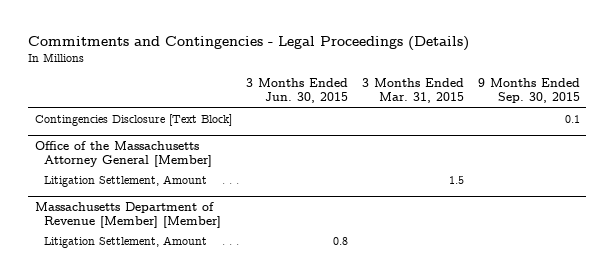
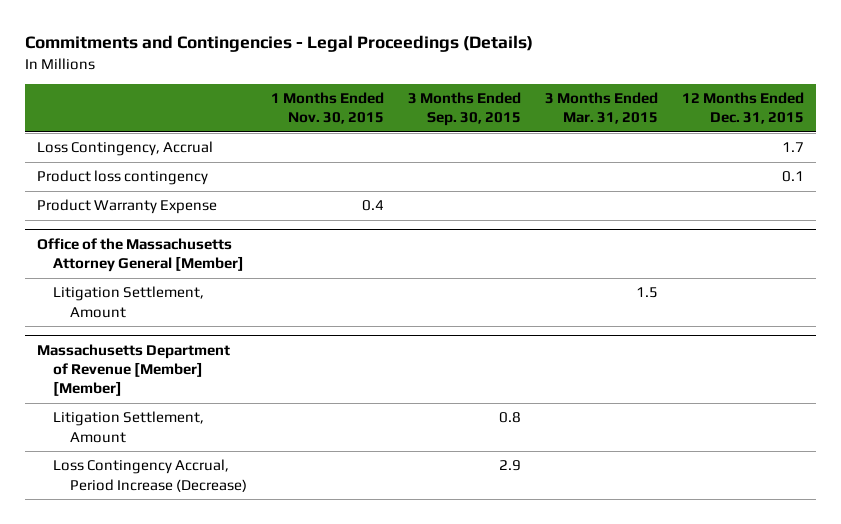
[245,78,348,104] 3 Months Ended Jun. 30, 2015 -> none
[477,78,580,104] 9 Months Ended Sep. 30, 2015 -> none
none -> [270,92,384,125] 1 Months Ended Nov. 30, 2015
none -> [407,92,521,127] 3 Months Ended Sep. 30, 2015
none -> [682,92,805,125] 12 Months Ended Dec. 31, 2015
none -> [37,141,214,157] Loss Contingency, Accrual
[34,114,232,127] Contingencies Disclosure [Text Block] -> [37,170,209,186] Product loss contingency
none -> [37,199,218,215] Product Warranty Expense
none -> [53,459,247,492] Loss Contingency Accrual, Period Increase (Decrease)

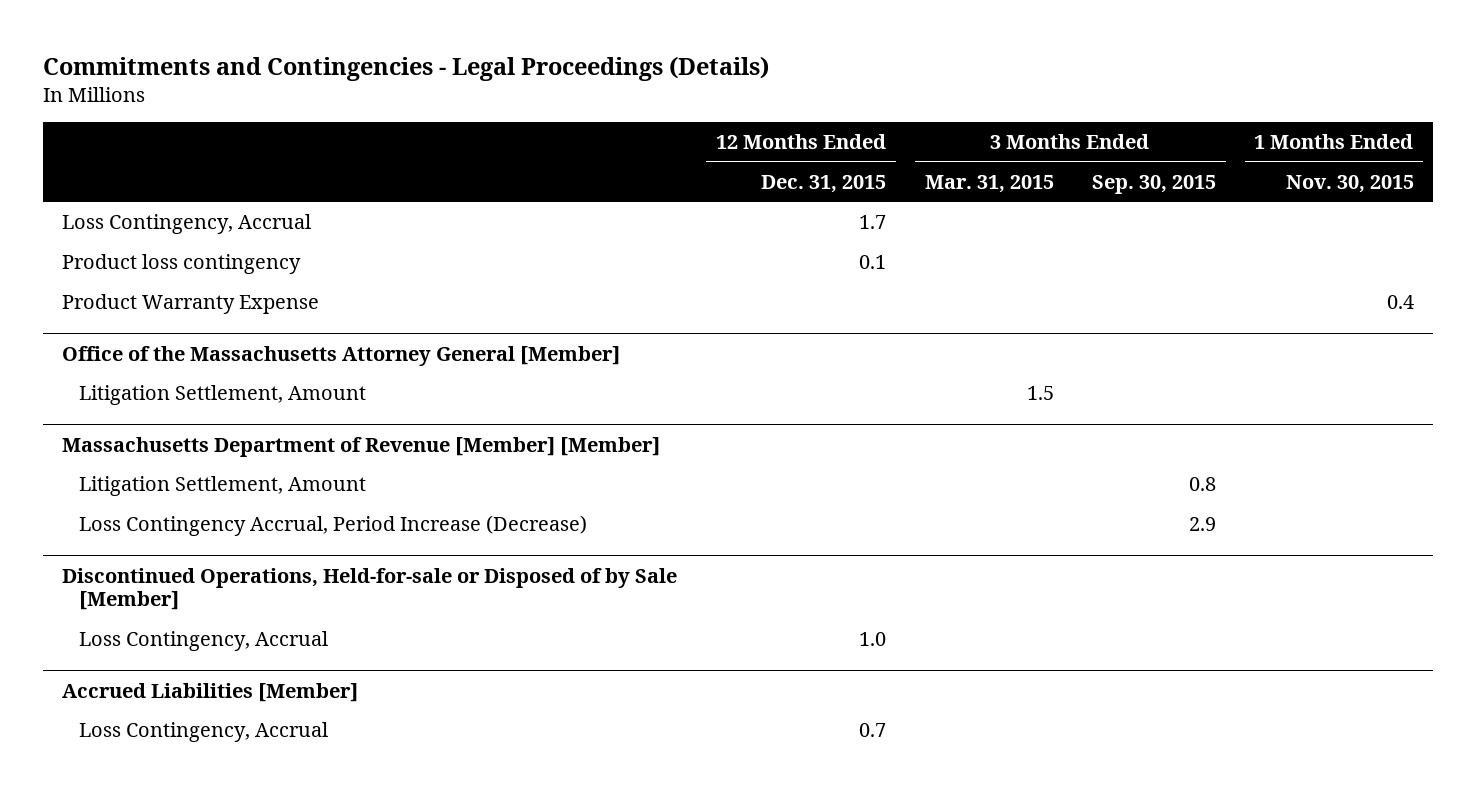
none -> [62,567,678,611] Discontinued Operations, Held-for-sale or Disposed of by Sale [Member]
none -> [79,631,329,652] Loss Contingency, Accrual
none -> [62,682,359,702] Accrued Liabilities [Member]
none -> [79,722,329,743] Loss Contingency, Accrual

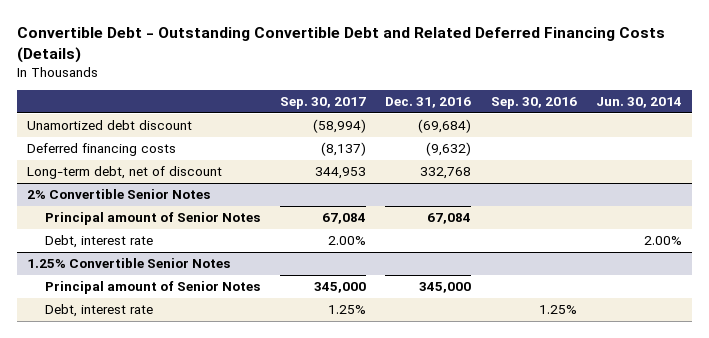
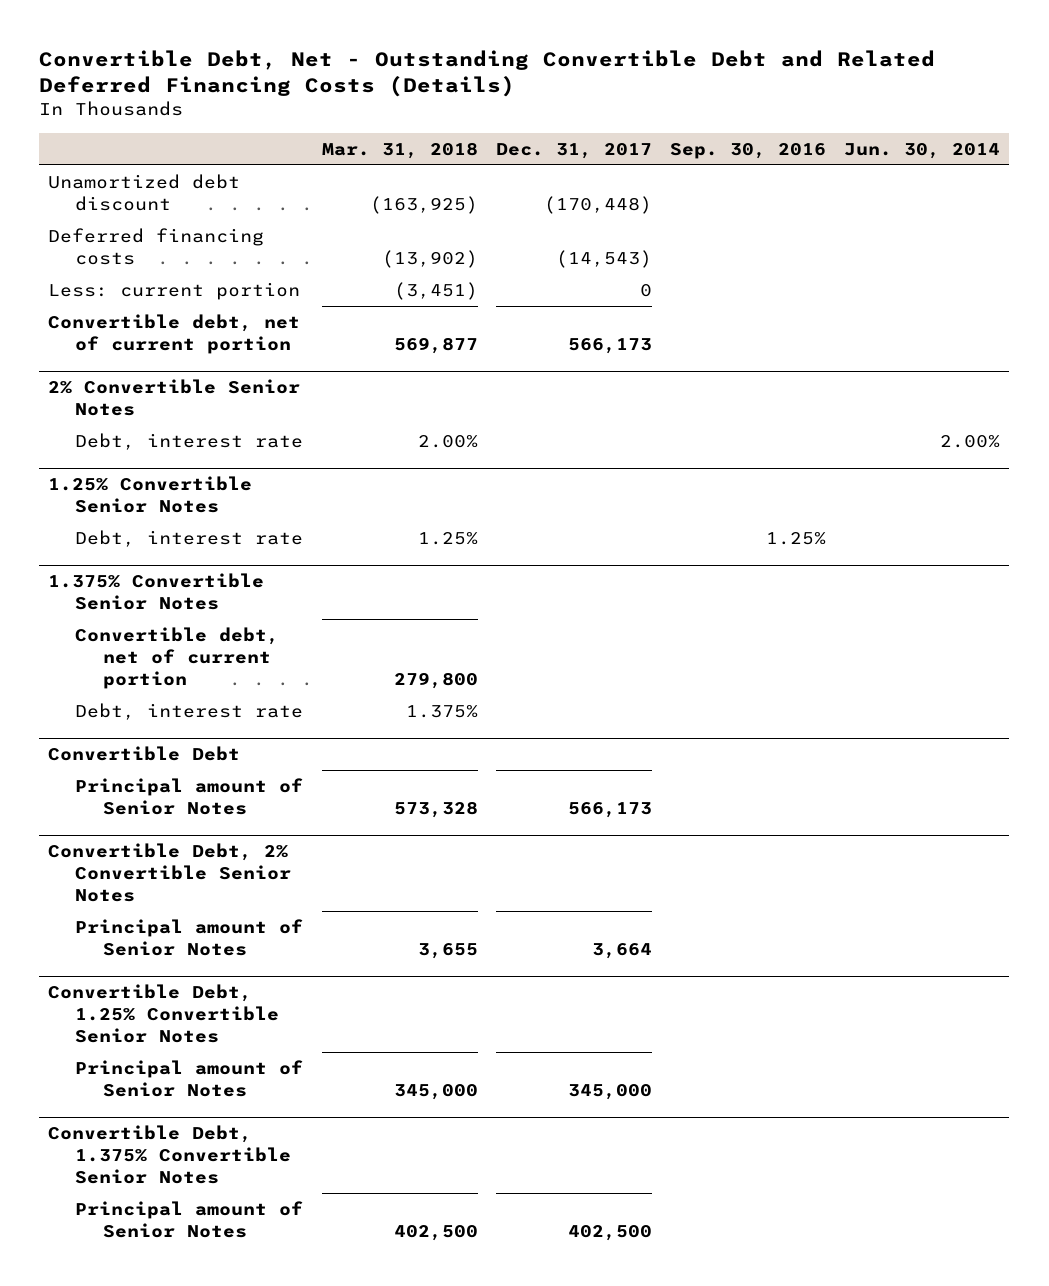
[17,27,666,63] Convertible Debt - Outstanding Convertible Debt and Related Deferred Financing Costs (Details) -> [39,49,936,98] Convertible Debt, Net - Outstanding Convertible Debt and Related Deferred Financing Costs (Details)
[279,97,366,110] Sep. 30, 2017 -> none
[385,97,472,109] Dec. 31, 2016 -> none
none -> [321,141,478,159] Mar. 31, 2018
none -> [495,142,652,159] Dec. 31, 2017
none -> [48,282,301,301] Less: current portion
[27,166,223,180] Long-term debt, net of discount -> [48,314,301,355] Convertible debt, net of current portion
[45,212,261,226] Principal amount of Senior Notes -> none
[45,281,261,295] Principal amount of Senior Notes -> none
none -> [48,573,265,611] 1.375% Convertible Senior Notes
none -> [75,627,280,690] Convertible debt, net of current portion
none -> [75,703,304,721] Debt, interest rate
none -> [48,746,241,762] Convertible Debt
none -> [75,778,304,816] Principal amount of Senior Notes
none -> [48,843,292,903] Convertible Debt, 2% Convertible Senior Notes
none -> [75,919,304,957] Principal amount of Senior Notes
none -> [48,984,280,1044] Convertible Debt, 1.25% Convertible Senior Notes
none -> [75,1060,304,1098] Principal amount of Senior Notes
none -> [48,1125,292,1185] Convertible Debt, 1.375% Convertible Senior Notes
none -> [75,1201,304,1239] Principal amount of Senior Notes

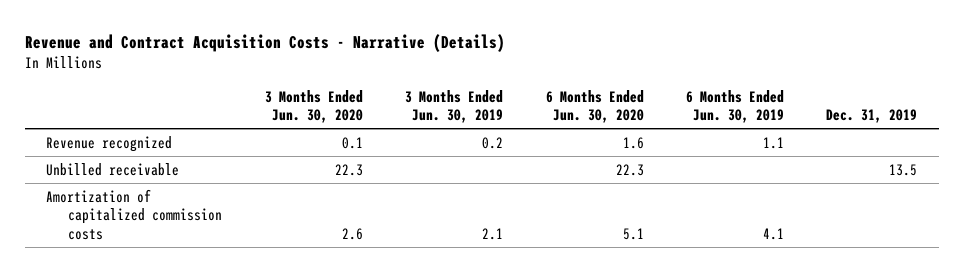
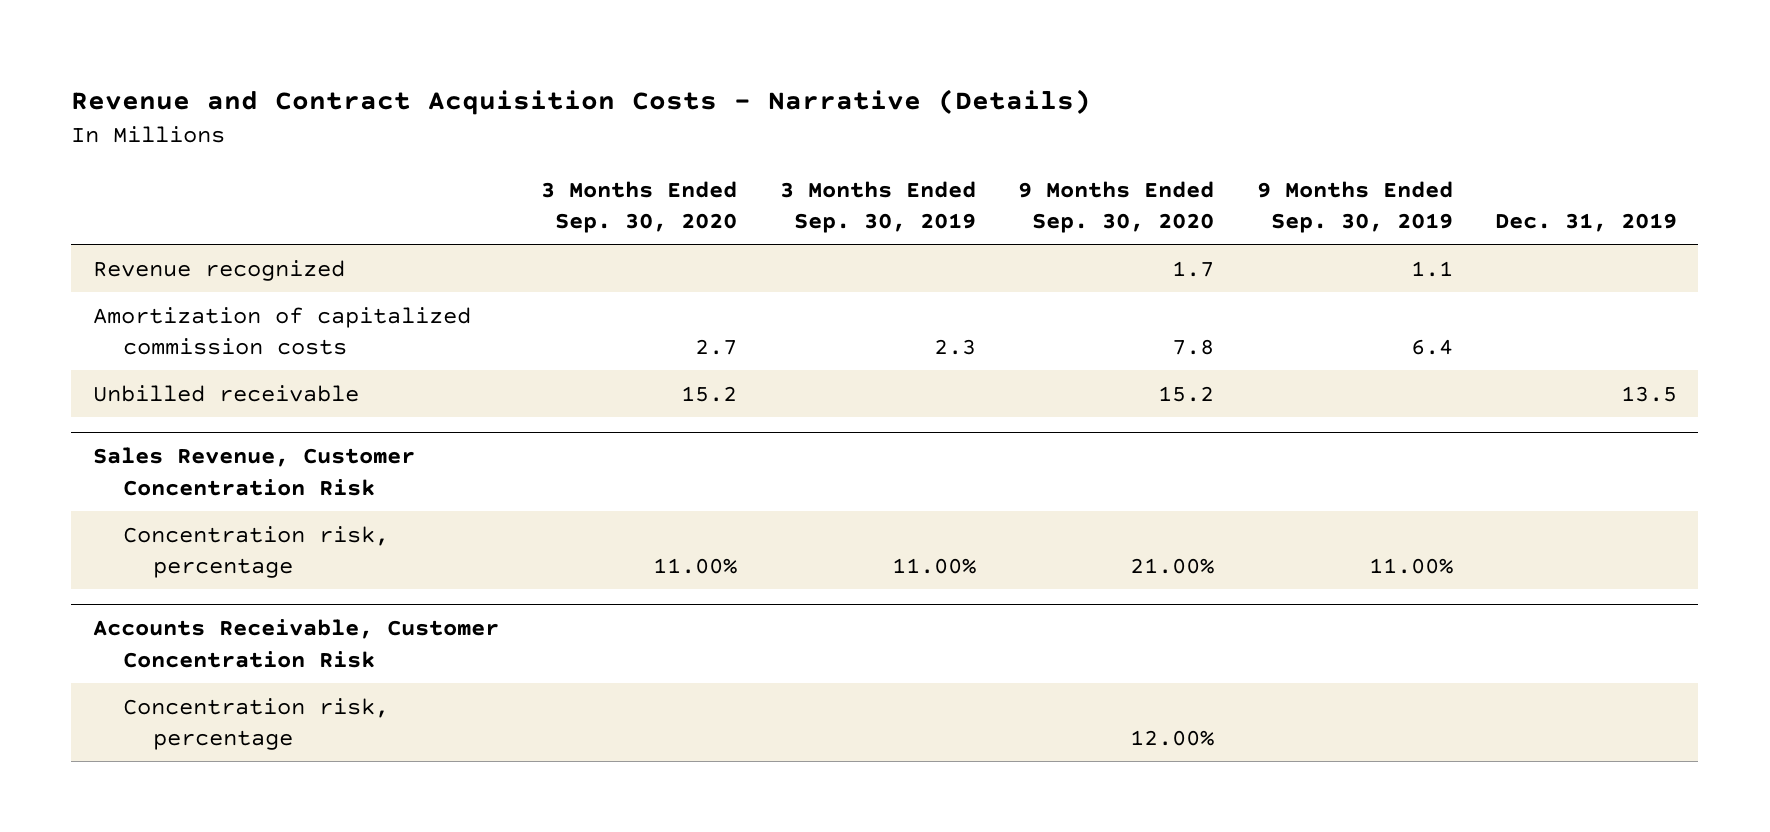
[264,89,363,124] 3 Months Ended Jun. 30, 2020 -> none
[405,89,504,124] 3 Months Ended Jun. 30, 2019 -> none
[545,89,644,124] 6 Months Ended Jun. 30, 2020 -> none
[685,89,784,124] 6 Months Ended Jun. 30, 2019 -> none
none -> [541,180,738,233] 3 Months Ended Sep. 30, 2020
none -> [779,180,976,233] 3 Months Ended Sep. 30, 2019
none -> [1018,180,1215,233] 9 Months Ended Sep. 30, 2020
none -> [1256,180,1453,233] 9 Months Ended Sep. 30, 2019
[46,162,180,176] Unbilled receivable -> [92,384,359,402] Unbilled receivable
none -> [92,447,415,496] Sales Revenue, Customer Concentration Risk
none -> [122,525,389,579] Concentration risk, percentage
none -> [92,619,499,668] Accounts Receivable, Customer Concentration Risk
none -> [122,697,389,751] Concentration risk, percentage

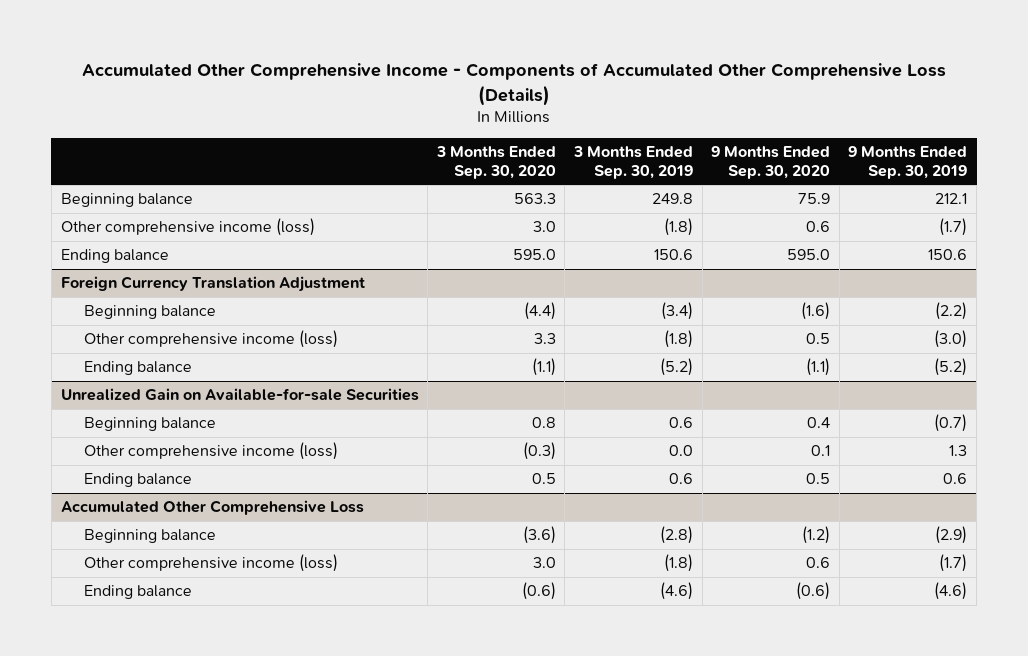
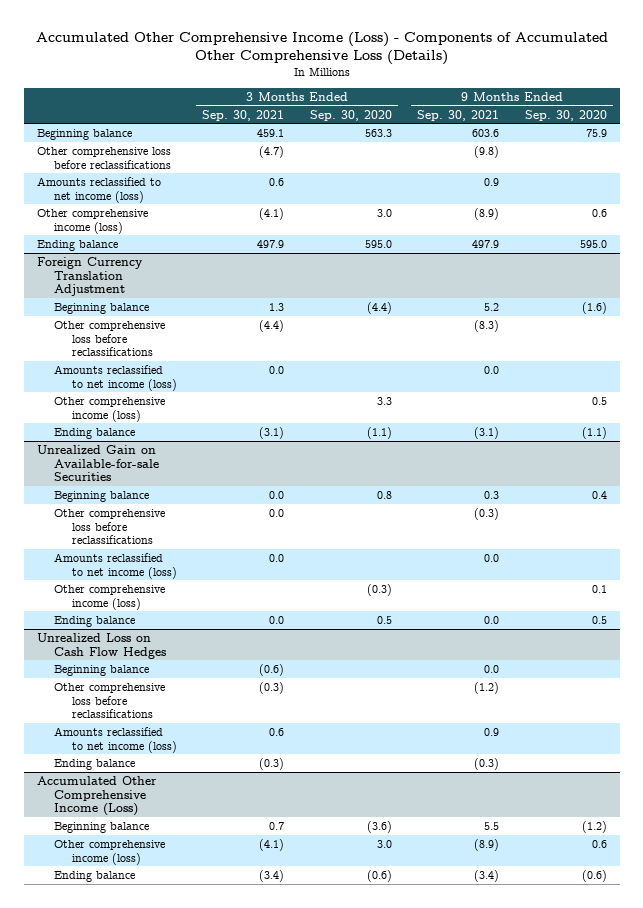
[82,63,947,106] Accumulated Other Comprehensive Income - Components of Accumulated Other Comprehensive Loss (Details) -> [35,32,608,66] Accumulated Other Comprehensive Income (Loss) - Components of Accumulated Other Comprehensive Loss (Details)
[573,146,694,179] 3 Months Ended Sep. 30, 2019 -> none
[848,146,968,179] 9 Months Ended Sep. 30, 2019 -> none
none -> [202,109,285,121] Sep. 30, 2021
none -> [417,109,500,121] Sep. 30, 2021
none -> [36,146,172,169] Other comprehensive loss before reclassifications
none -> [36,176,161,203] Amounts reclassified to net income (loss)
none -> [54,320,166,357] Other comprehensive loss before reclassifications
none -> [54,364,177,391] Amounts reclassified to net income (loss)
none -> [54,508,166,545] Other comprehensive loss before reclassifications
none -> [54,552,177,579] Amounts reclassified to net income (loss)
none -> [36,632,167,659] Unrealized Loss on Cash Flow Hedges
none -> [54,664,150,676] Beginning balance
none -> [54,682,166,719] Other comprehensive loss before reclassifications
none -> [54,726,177,753] Amounts reclassified to net income (loss)
none -> [54,758,136,770] Ending balance
[60,500,364,516] Accumulated Other Comprehensive Loss -> [36,775,157,817] Accumulated Other Comprehensive Income (Loss)

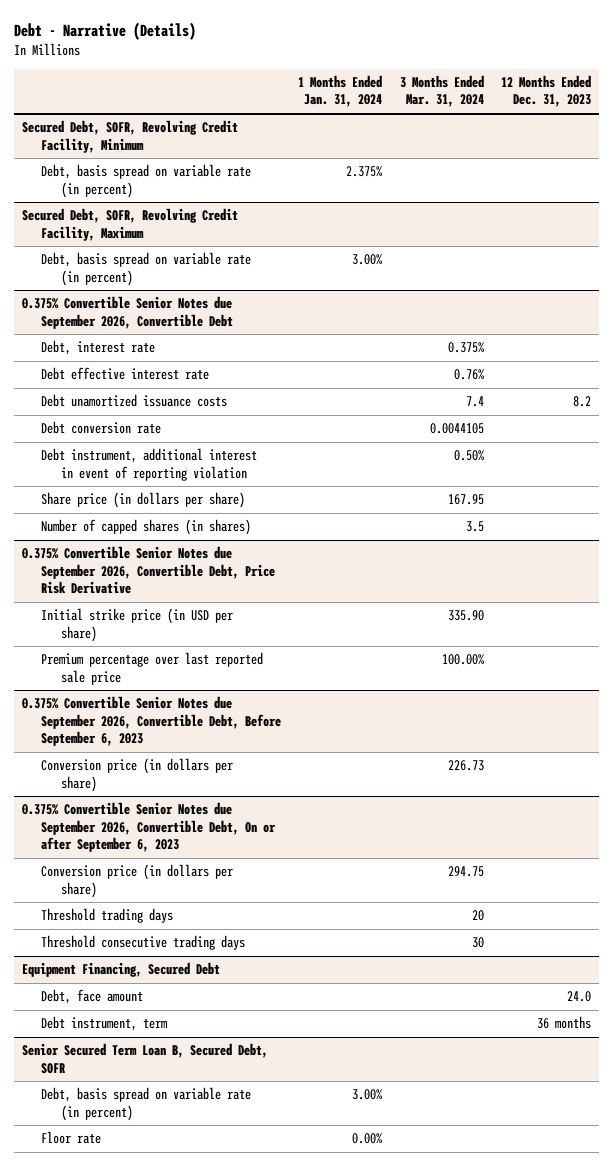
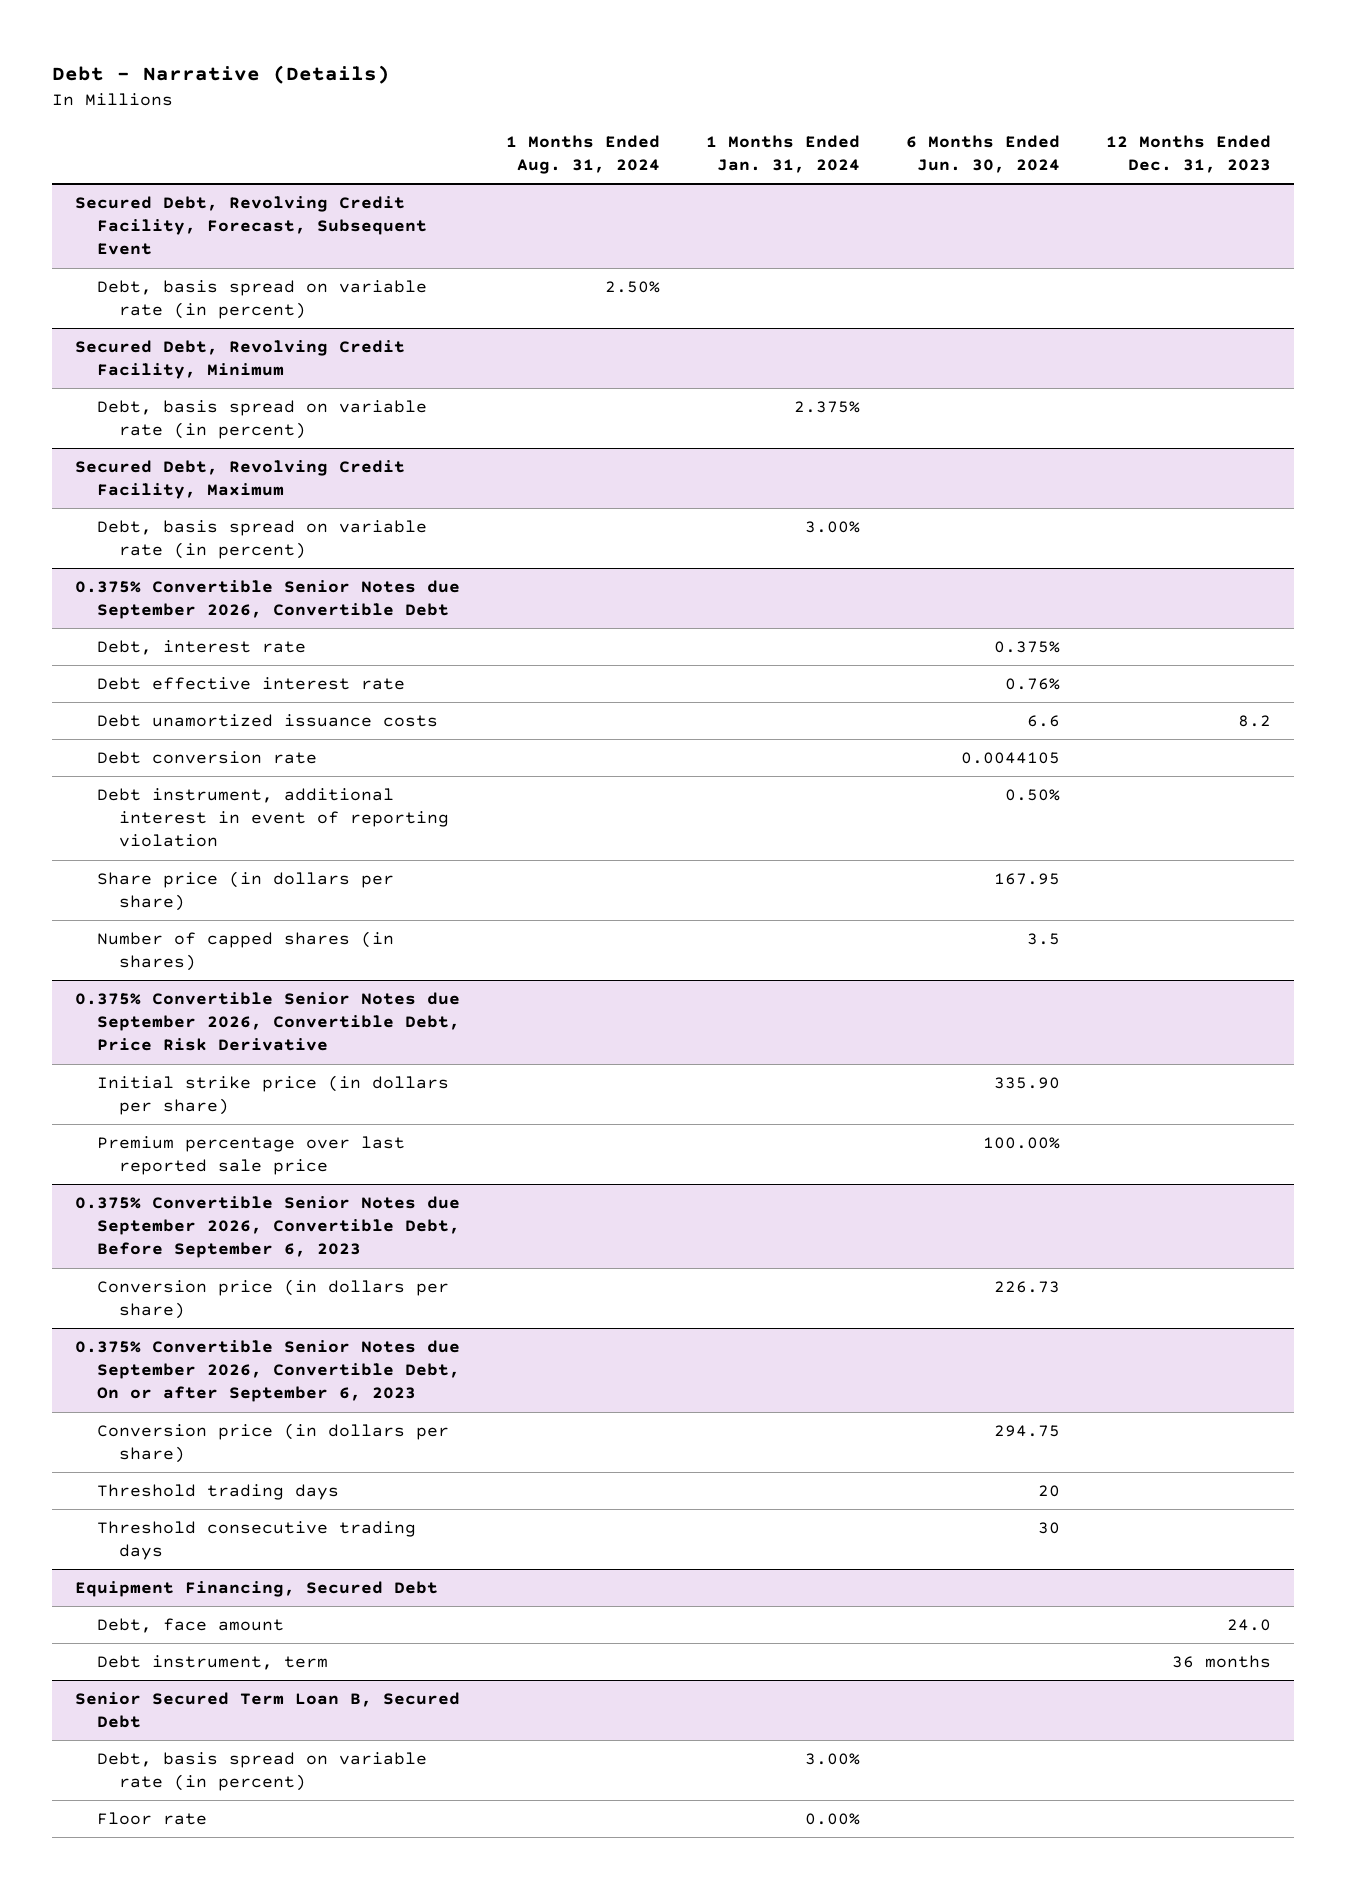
[399,75,484,108] 3 Months Ended Mar. 31, 2024 -> none
none -> [505,134,660,174] 1 Months Ended Aug. 31, 2024
none -> [905,134,1060,173] 6 Months Ended Jun. 30, 2024
none -> [74,196,427,256] Secured Debt, Revolving Credit Facility, Forecast, Subsequent Event
none -> [96,280,427,320] Debt, basis spread on variable rate (in percent)
[22,120,239,153] Secured Debt, SOFR, Revolving Credit Facility, Minimum -> [74,340,405,380] Secured Debt, Revolving Credit Facility, Minimum
[22,208,239,241] Secured Debt, SOFR, Revolving Credit Facility, Maximum -> [74,460,405,500] Secured Debt, Revolving Credit Facility, Maximum
[41,608,234,642] Initial strike price (in USD per share) -> [96,1075,449,1116] Initial strike price (in dollars per share)
[22,1043,269,1074] Senior Secured Term Loan B, Secured Debt, SOFR -> [74,1692,460,1729] Senior Secured Term Loan B, Secured Debt

